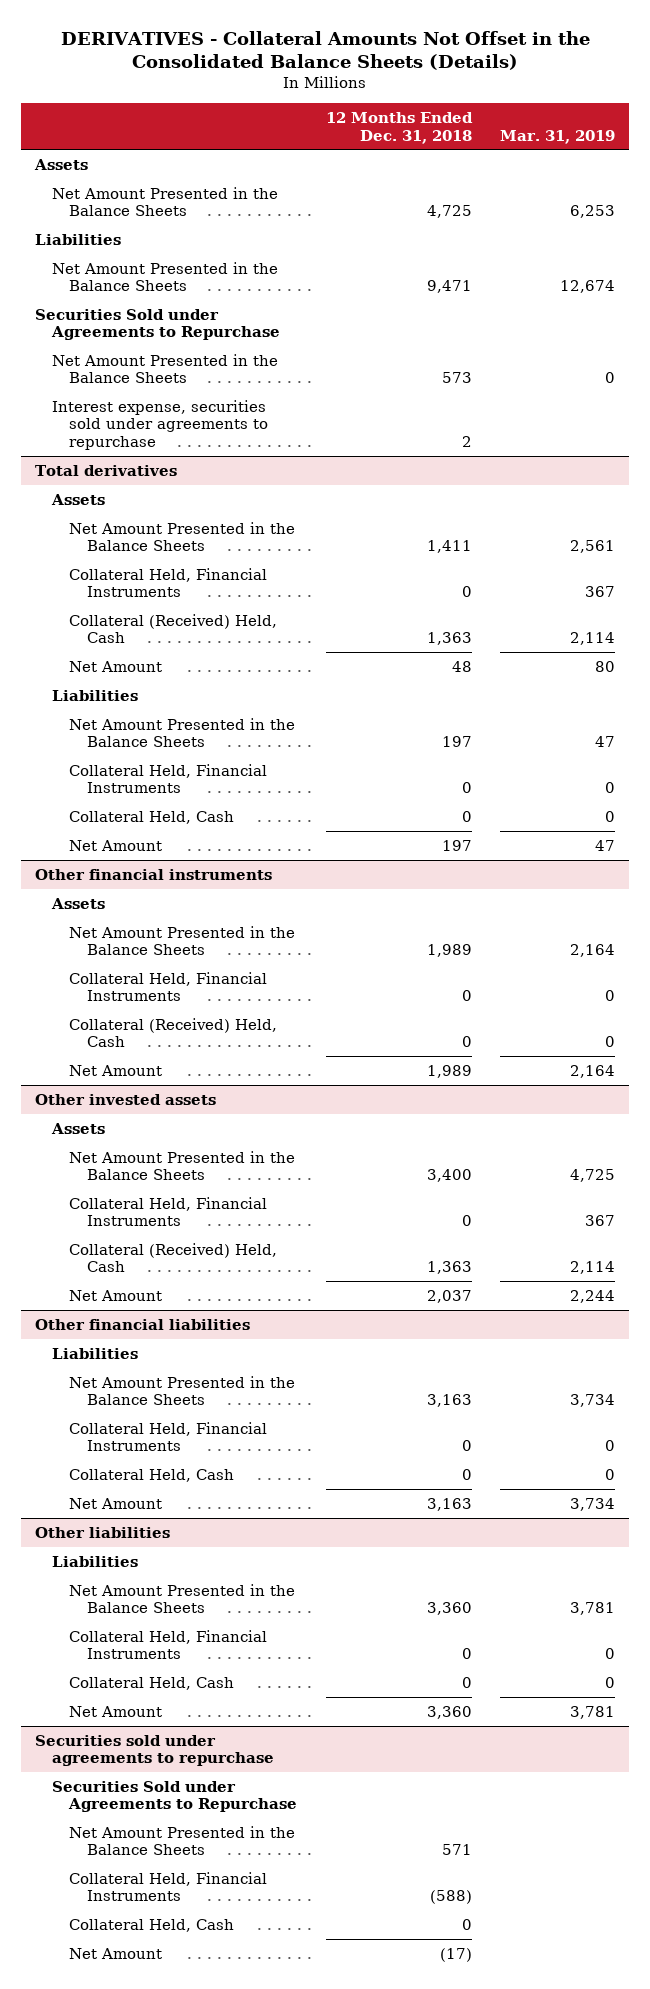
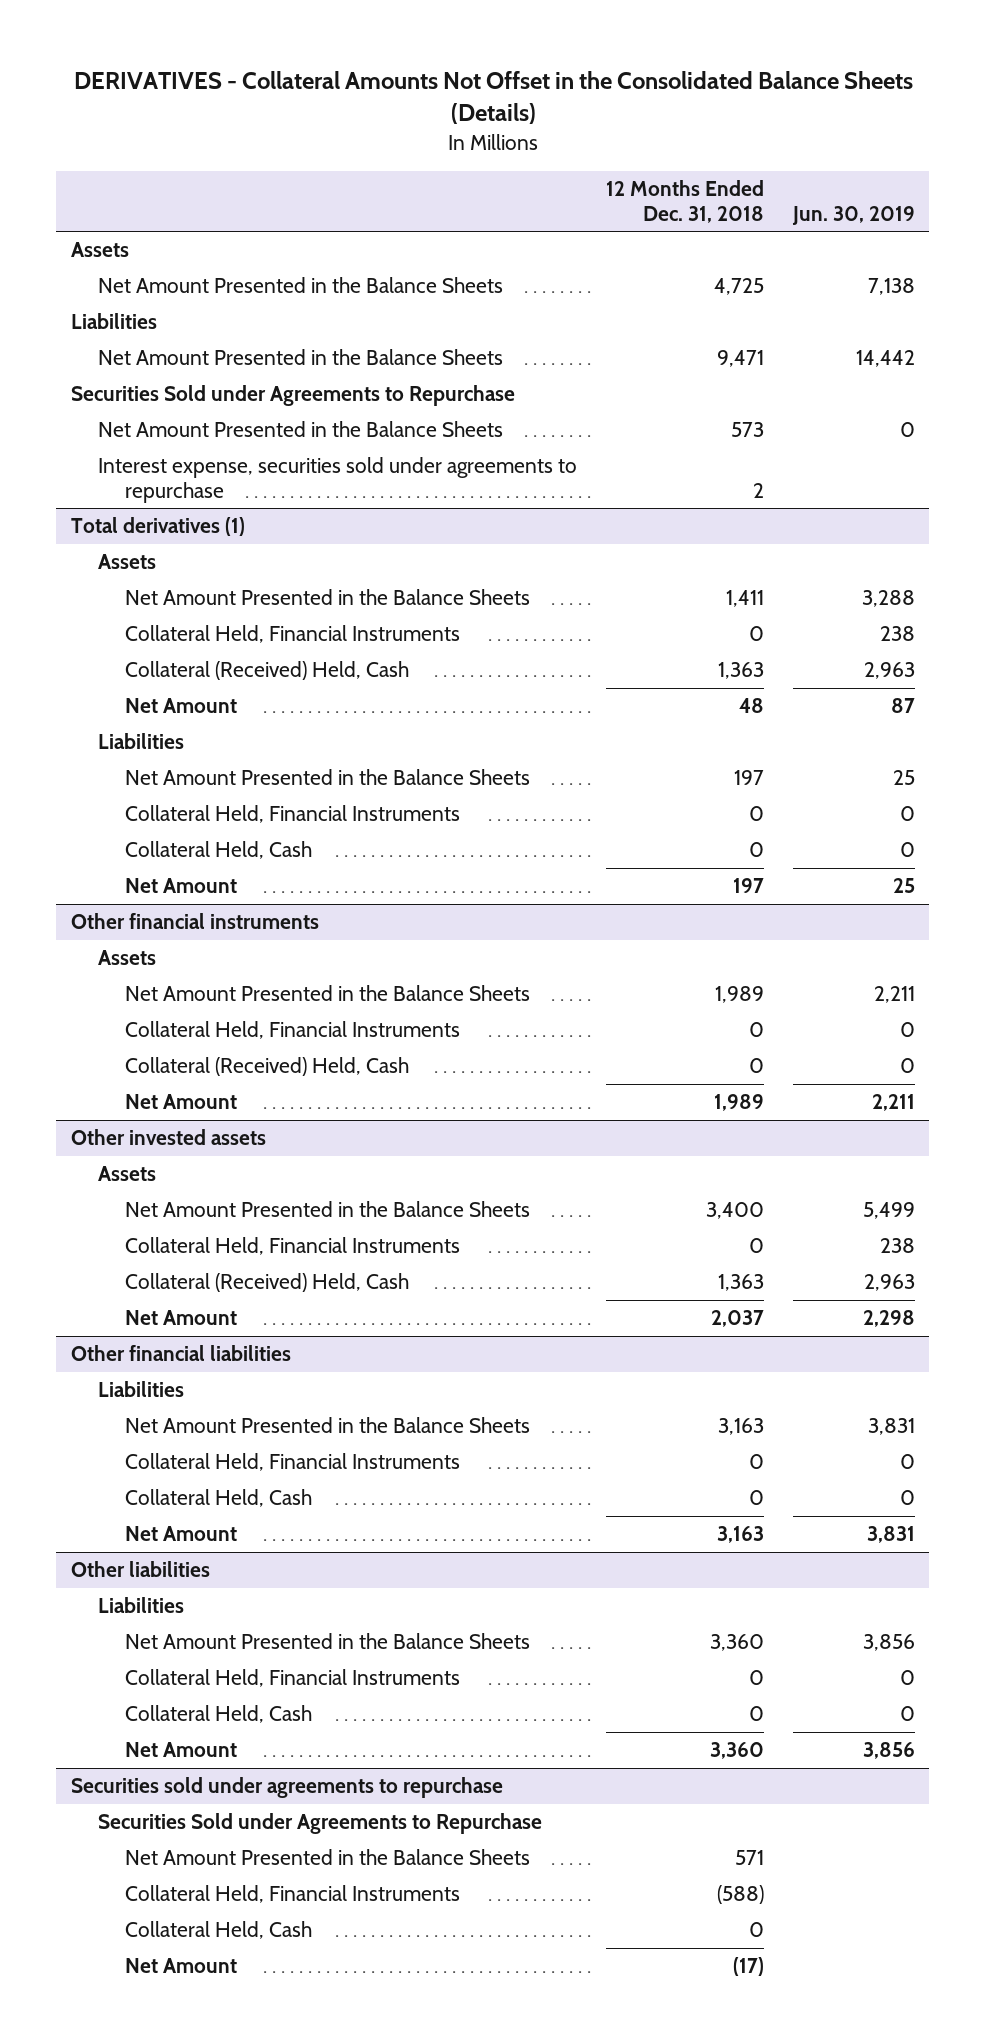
[499,129,615,144] Mar. 31, 2019 -> none
none -> [791,205,915,225] Jun. 30, 2019
[35,464,178,476] Total derivatives -> [70,517,245,537] Total derivatives (1)

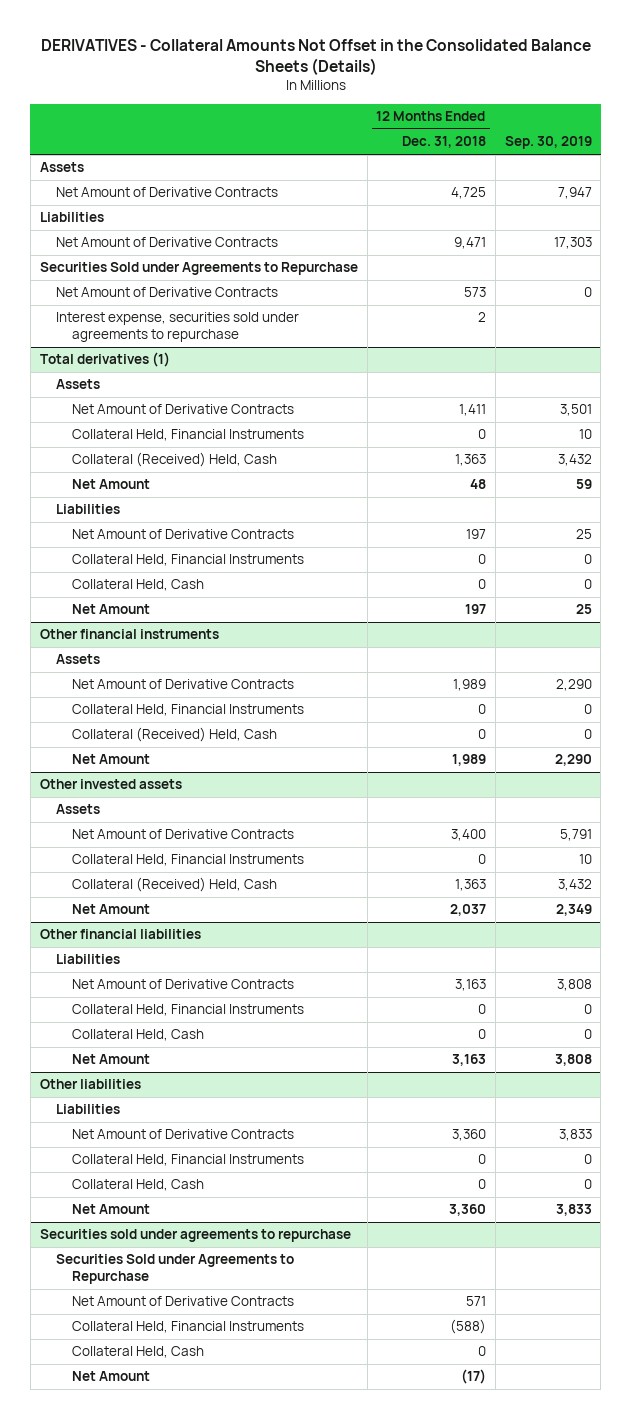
[791,205,915,225] Jun. 30, 2019 -> none
none -> [504,136,592,150] Sep. 30, 2019
[97,277,503,294] Net Amount Presented in the Balance Sheets -> [55,187,278,198] Net Amount of Derivative Contracts
[97,349,503,366] Net Amount Presented in the Balance Sheets -> [55,237,278,248] Net Amount of Derivative Contracts
[97,421,503,438] Net Amount Presented in the Balance Sheets -> [55,287,278,298] Net Amount of Derivative Contracts
[125,589,531,606] Net Amount Presented in the Balance Sheets -> [71,404,294,415] Net Amount of Derivative Contracts
[125,769,531,786] Net Amount Presented in the Balance Sheets -> [71,529,294,540] Net Amount of Derivative Contracts
[125,985,531,1002] Net Amount Presented in the Balance Sheets -> [71,679,294,690] Net Amount of Derivative Contracts
[125,1201,531,1218] Net Amount Presented in the Balance Sheets -> [71,829,294,840] Net Amount of Derivative Contracts
[125,1417,531,1434] Net Amount Presented in the Balance Sheets -> [71,979,294,990] Net Amount of Derivative Contracts
[125,1633,531,1650] Net Amount Presented in the Balance Sheets -> [71,1129,294,1140] Net Amount of Derivative Contracts
[125,1849,531,1866] Net Amount Presented in the Balance Sheets -> [71,1296,294,1307] Net Amount of Derivative Contracts

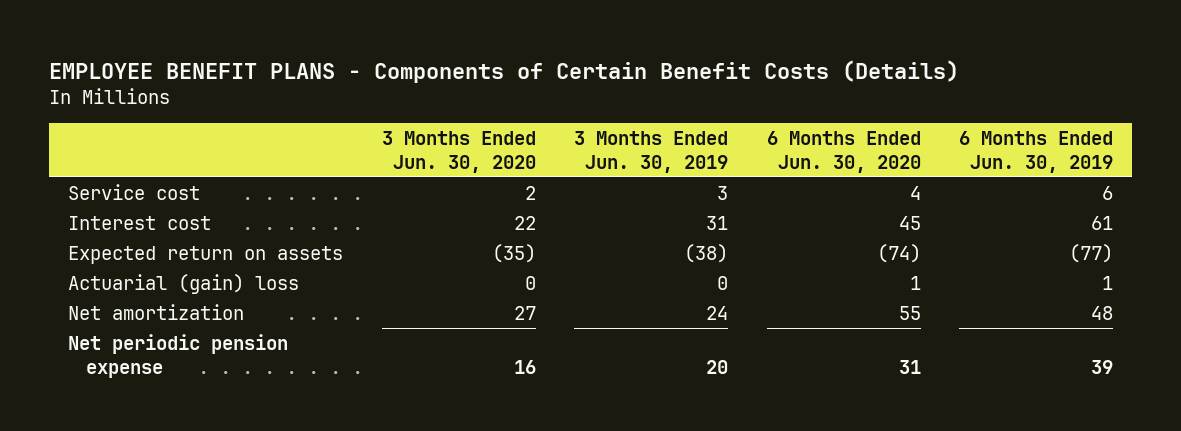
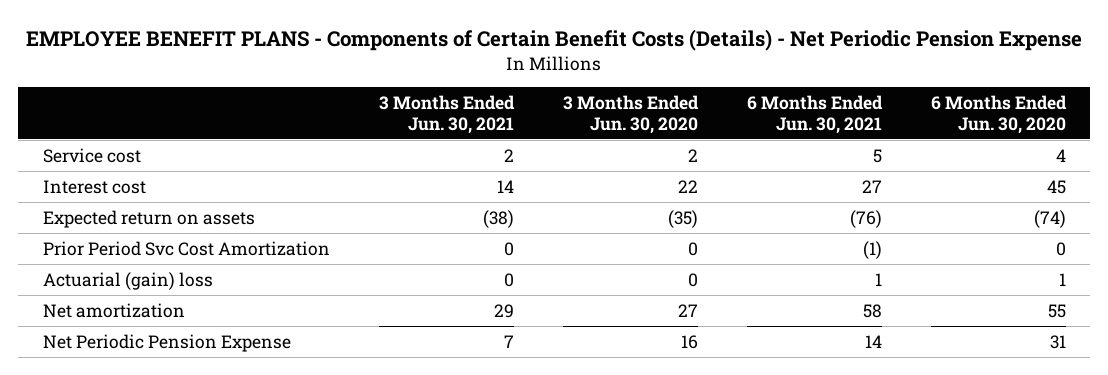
[49,59,960,83] EMPLOYEE BENEFIT PLANS - Components of Certain Benefit Costs (Details) -> [26,28,1083,51] EMPLOYEE BENEFIT PLANS - Components of Certain Benefit Costs (Details) - Net Periodic Pension Expense
[574,130,729,173] 3 Months Ended Jun. 30, 2019 -> none
[959,130,1114,173] 6 Months Ended Jun. 30, 2019 -> none
none -> [378,94,515,134] 3 Months Ended Jun. 30, 2021
none -> [746,94,883,134] 6 Months Ended Jun. 30, 2021
none -> [42,240,330,256] Prior Period Svc Cost Amortization
[68,333,289,378] Net periodic pension expense -> [42,333,291,352] Net Periodic Pension Expense

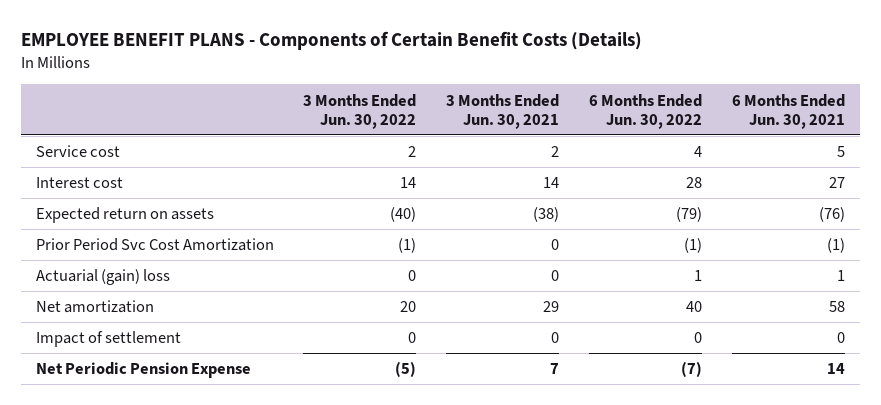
[26,28,1083,51] EMPLOYEE BENEFIT PLANS - Components of Certain Benefit Costs (Details) - Net Periodic Pension Expense -> [20,31,642,51] EMPLOYEE BENEFIT PLANS - Components of Certain Benefit Costs (Details)
[562,94,699,134] 3 Months Ended Jun. 30, 2020 -> none
[930,94,1067,134] 6 Months Ended Jun. 30, 2020 -> none
none -> [303,93,417,129] 3 Months Ended Jun. 30, 2022
none -> [589,93,703,129] 6 Months Ended Jun. 30, 2022
none -> [35,331,181,348] Impact of settlement

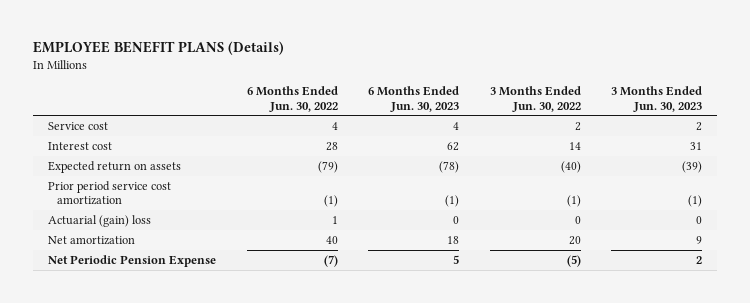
[20,31,642,51] EMPLOYEE BENEFIT PLANS - Components of Certain Benefit Costs (Details) -> [32,41,284,56] EMPLOYEE BENEFIT PLANS (Details)
[446,93,560,129] 3 Months Ended Jun. 30, 2021 -> none
[732,93,846,129] 6 Months Ended Jun. 30, 2021 -> none
none -> [368,86,460,112] 6 Months Ended Jun. 30, 2023
none -> [611,86,703,112] 3 Months Ended Jun. 30, 2023
[35,238,274,252] Prior Period Svc Cost Amortization -> [47,180,171,206] Prior period service cost amortization
[35,331,181,348] Impact of settlement -> none

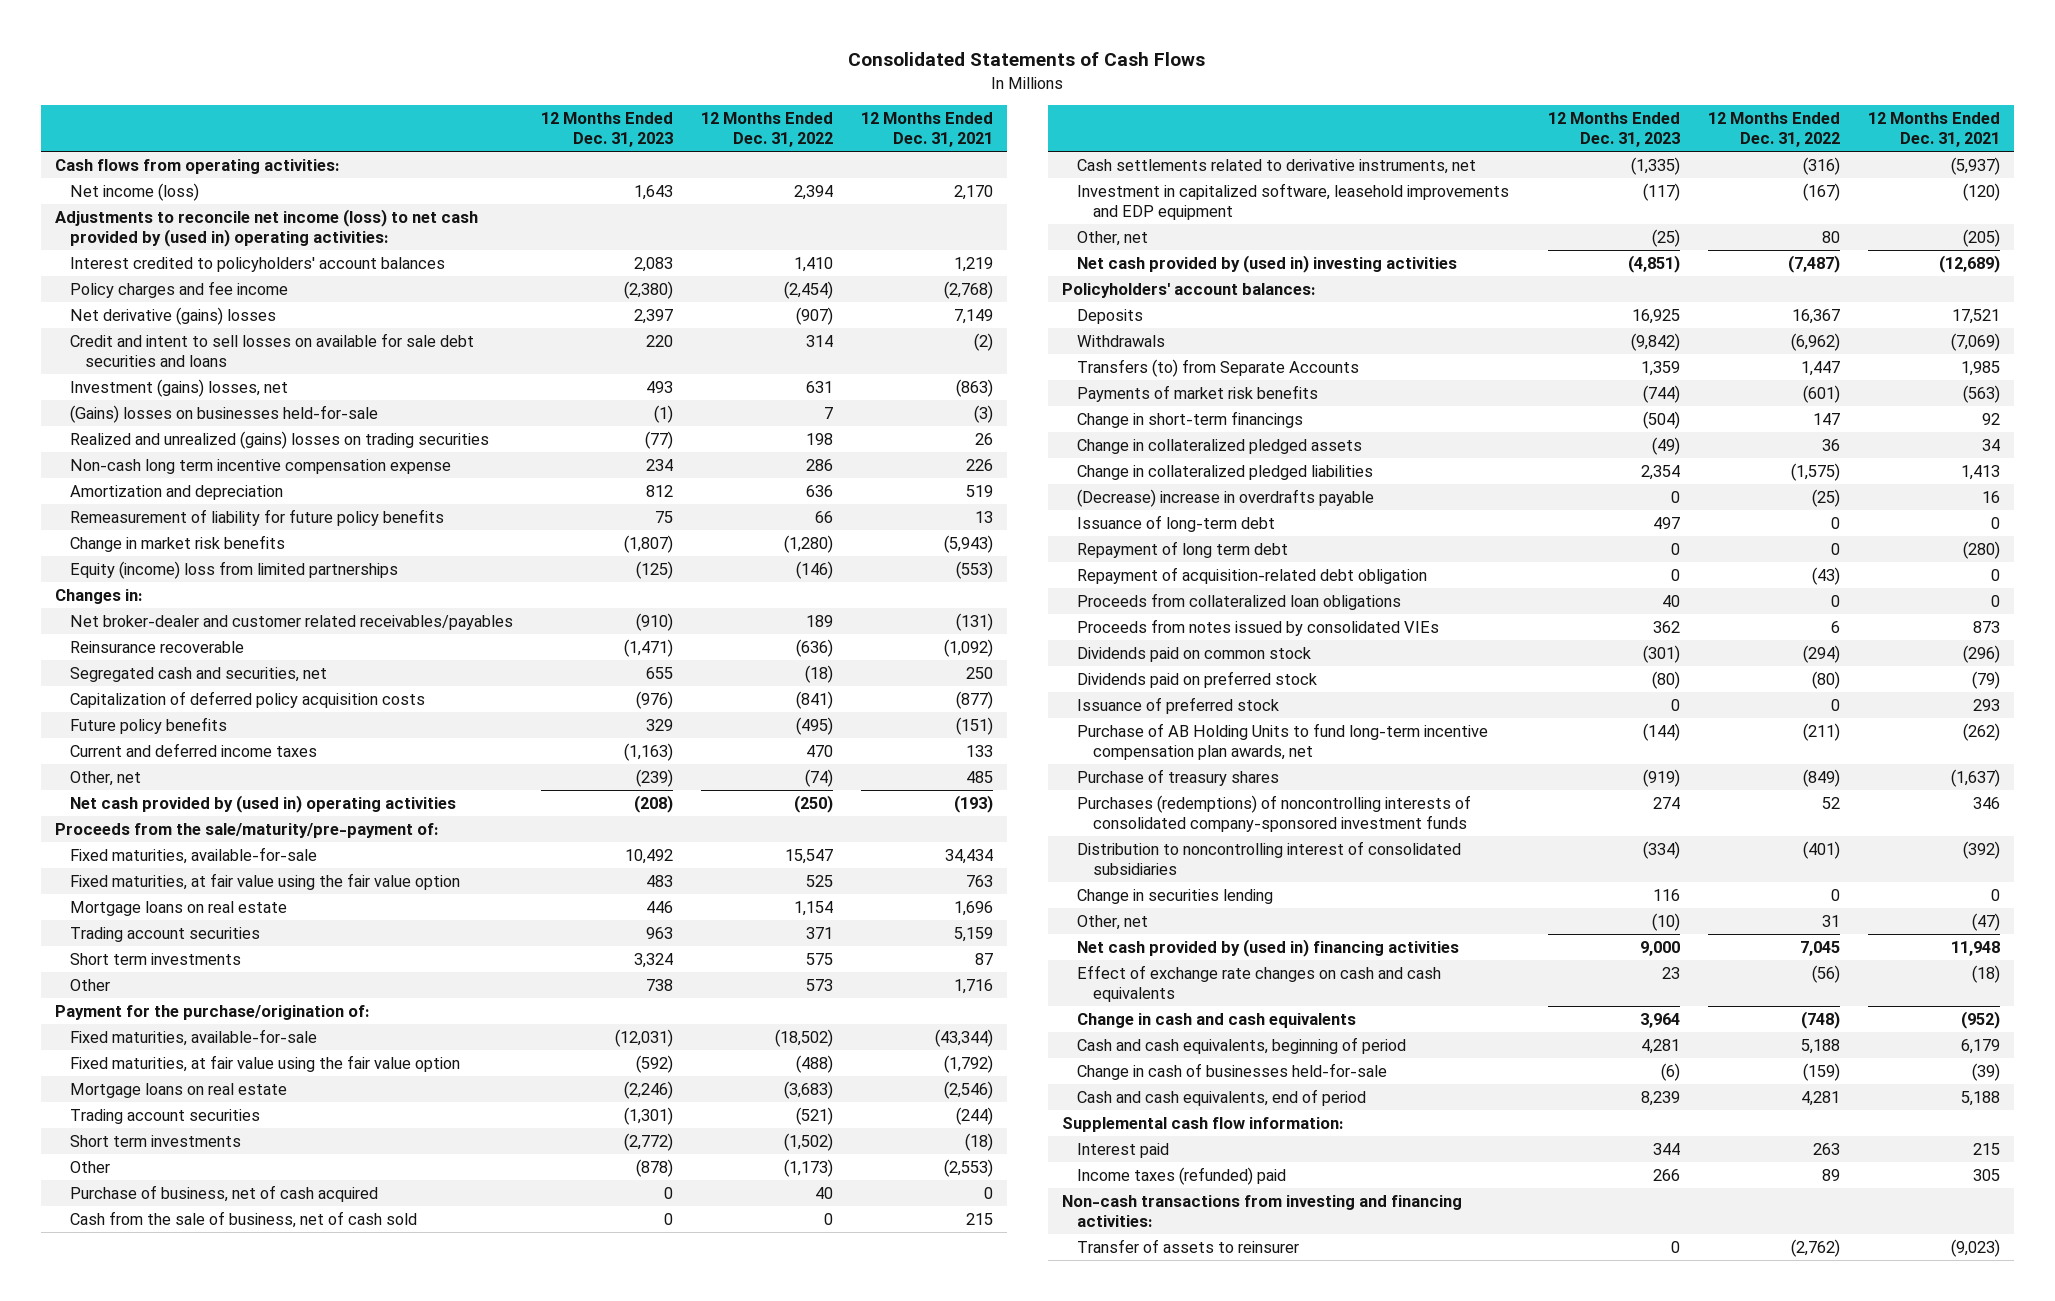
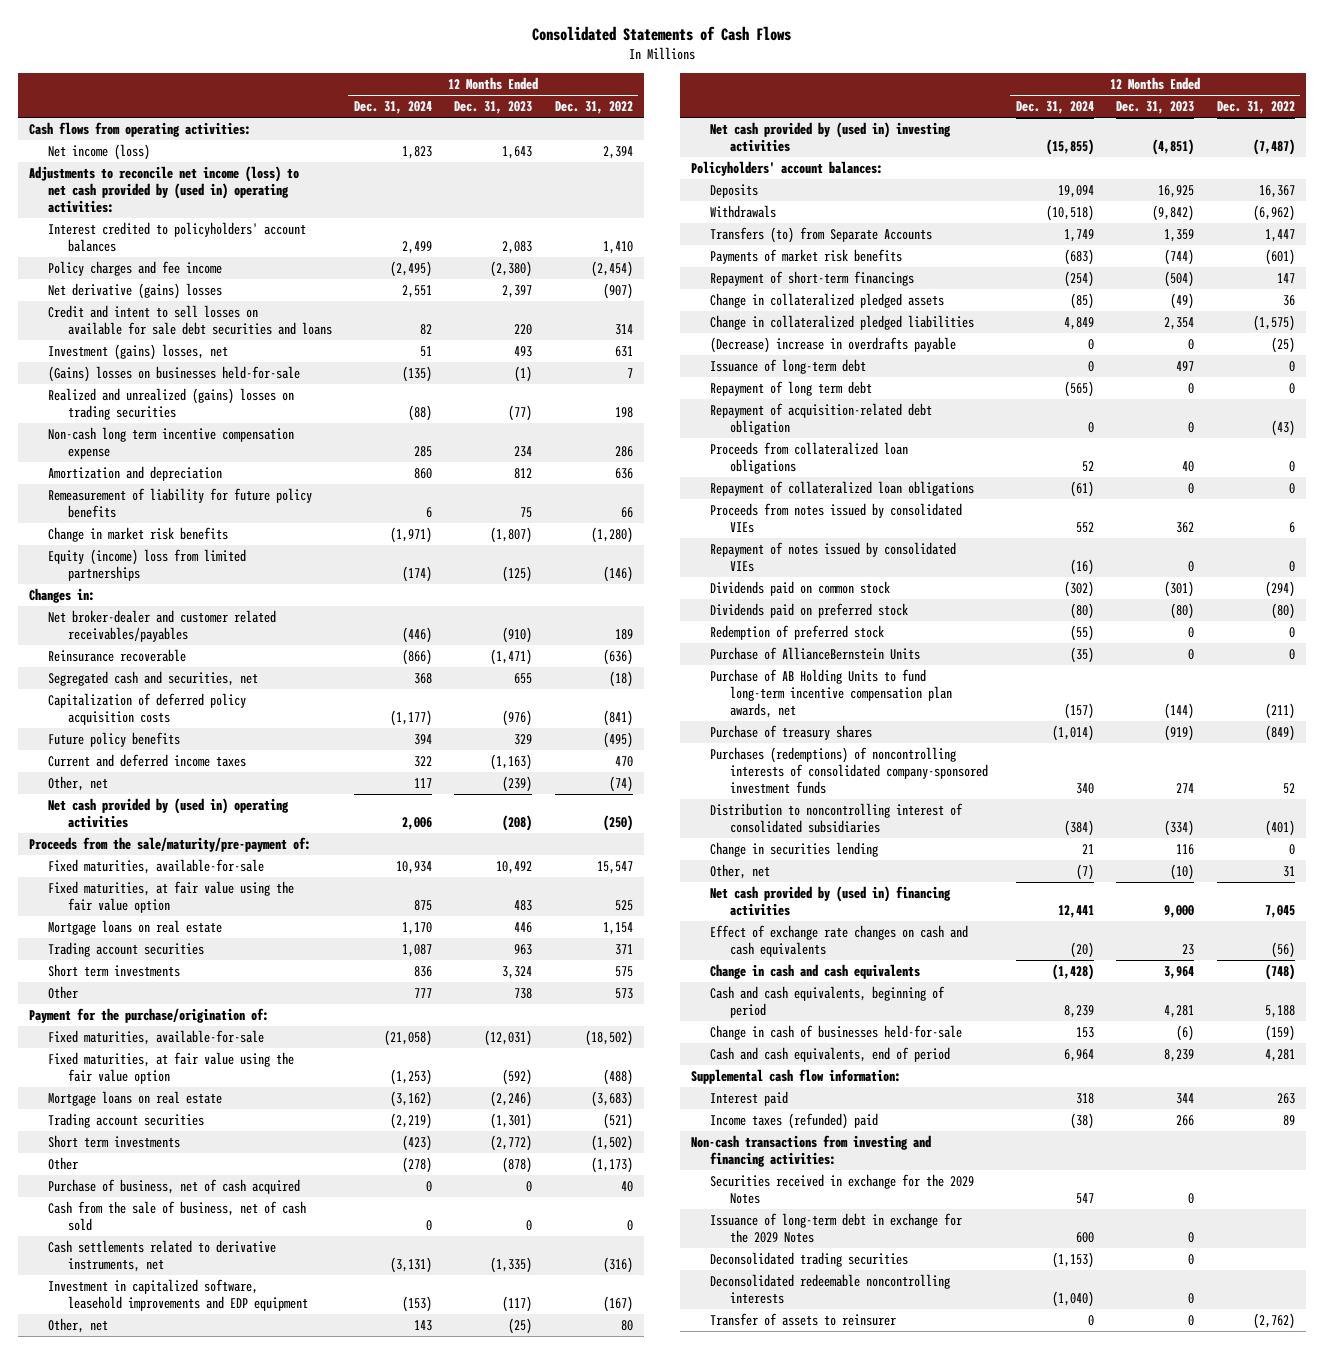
[860,112,993,147] 12 Months Ended Dec. 31, 2021 -> none
none -> [354,101,433,115] Dec. 31, 2024
[1077,411,1304,429] Change in short-term financings -> [710,270,915,286] Repayment of short-term financings
none -> [710,480,975,496] Repayment of collateralized loan obligations
none -> [710,541,957,573] Repayment of notes issued by consolidated VIEs
[1077,697,1280,715] Issuance of preferred stock -> [710,624,885,640] Redemption of preferred stock
none -> [710,646,921,660] Purchase of AllianceBernstein Units
none -> [710,1173,975,1205] Securities received in exchange for the 2029 Notes
none -> [710,1212,963,1244] Issuance of long-term debt in exchange for the 2029 Notes
none -> [710,1251,909,1267] Deconsolidated trading securities
none -> [710,1273,951,1305] Deconsolidated redeemable noncontrolling interests

